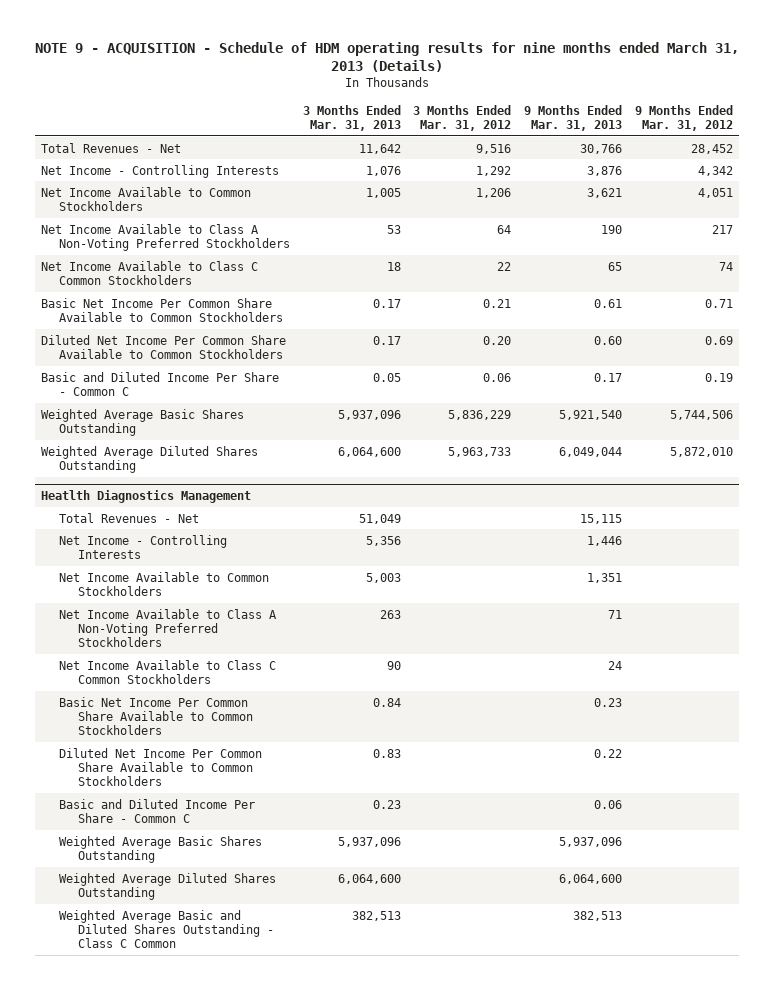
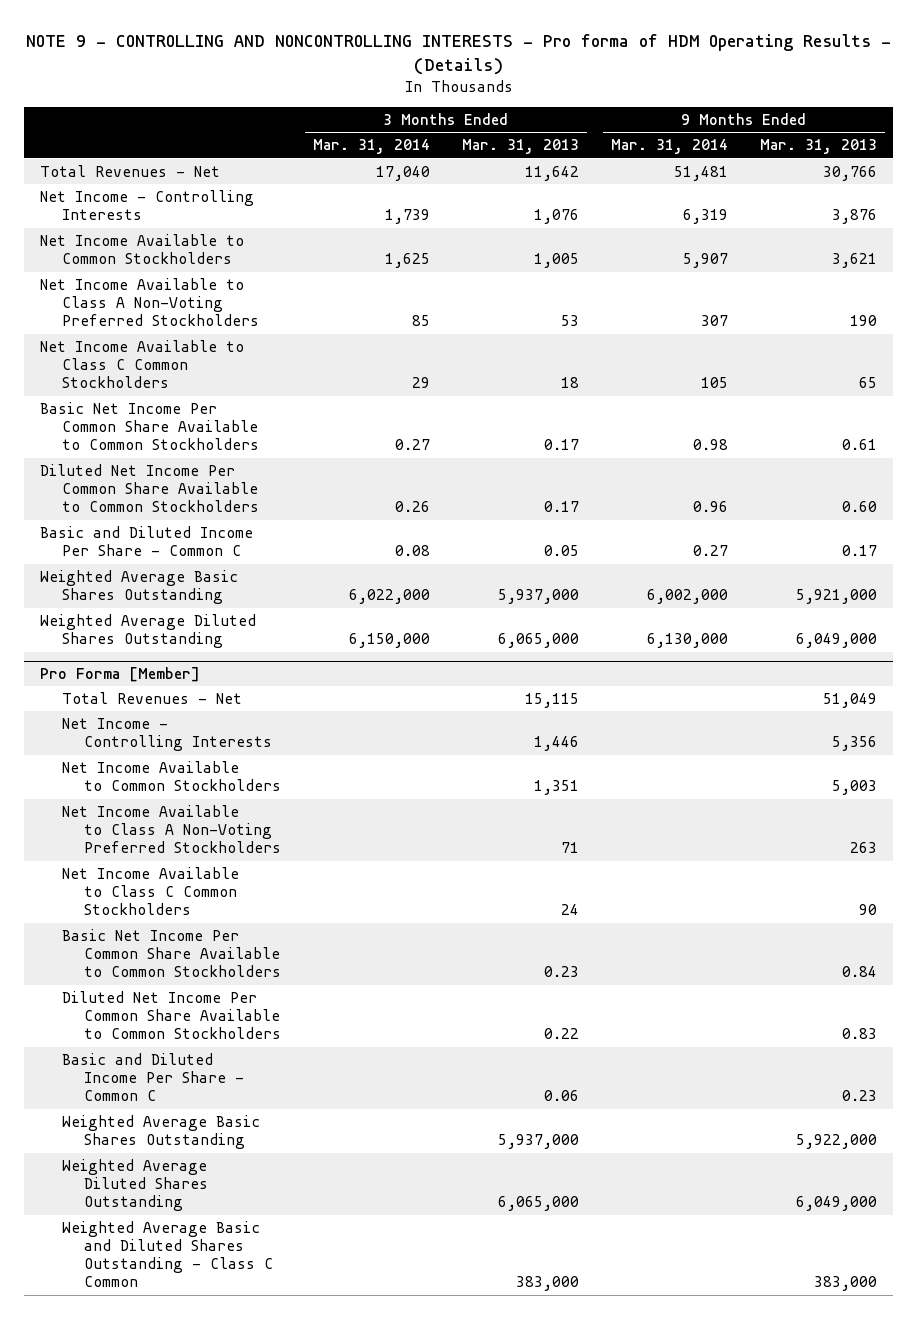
[34,41,739,73] NOTE 9 - ACQUISITION - Schedule of HDM operating results for nine months ended March 31, 2013 (Details) -> [25,34,891,76] NOTE 9 - CONTROLLING AND NONCONTROLLING INTERESTS - Pro forma of HDM Operating Results - (Details)
[413,104,512,131] 3 Months Ended Mar. 31, 2012 -> none
[634,104,733,131] 9 Months Ended Mar. 31, 2012 -> none
none -> [312,139,430,155] Mar. 31, 2014
none -> [611,139,729,155] Mar. 31, 2014
[40,489,251,503] Heatlth Diagnostics Management -> none
[337,409,401,420] 5,937,096 -> [498,589,580,605] 5,937,000
[558,409,622,420] 5,921,540 -> [796,589,878,605] 5,921,000
[337,446,401,457] 6,064,600 -> [498,633,580,649] 6,065,000
[558,446,622,457] 6,049,044 -> [796,633,878,649] 6,049,000
none -> [39,667,200,683] Pro Forma [Member]
[358,513,401,524] 51,049 -> [525,692,580,708] 15,115
[579,513,622,524] 15,115 -> [823,692,878,708] 51,049
[365,535,401,546] 5,356 -> [534,736,580,752] 1,446
[586,535,622,546] 1,446 -> [832,736,878,752] 5,356
[365,572,401,583] 5,003 -> [534,780,580,796] 1,351
[586,572,622,583] 1,351 -> [832,780,878,796] 5,003
[379,609,401,619] 263 -> [561,842,580,854] 71
[607,609,622,619] 71 -> [850,842,878,854] 263
[386,660,401,670] 90 -> [561,904,580,916] 24
[607,660,622,670] 24 -> [859,904,878,916] 90
[372,697,401,707] 0.84 -> [544,966,580,978] 0.23
[593,697,622,707] 0.23 -> [842,966,878,978] 0.84
[372,748,401,758] 0.83 -> [544,1028,580,1040] 0.22
[593,748,622,758] 0.22 -> [842,1028,878,1040] 0.83
[372,799,401,809] 0.23 -> [544,1090,580,1102] 0.06
[593,799,622,809] 0.06 -> [842,1090,878,1102] 0.23
[337,836,401,847] 5,937,096 -> [498,1134,580,1150] 5,937,000
[558,836,622,847] 5,937,096 -> [796,1134,878,1150] 5,922,000
[337,873,401,884] 6,064,600 -> [498,1196,580,1212] 6,065,000
[558,873,622,884] 6,064,600 -> [796,1196,878,1212] 6,049,000
[351,910,401,921] 382,513 -> [516,1276,580,1292] 383,000
[572,910,622,921] 382,513 -> [814,1276,878,1292] 383,000

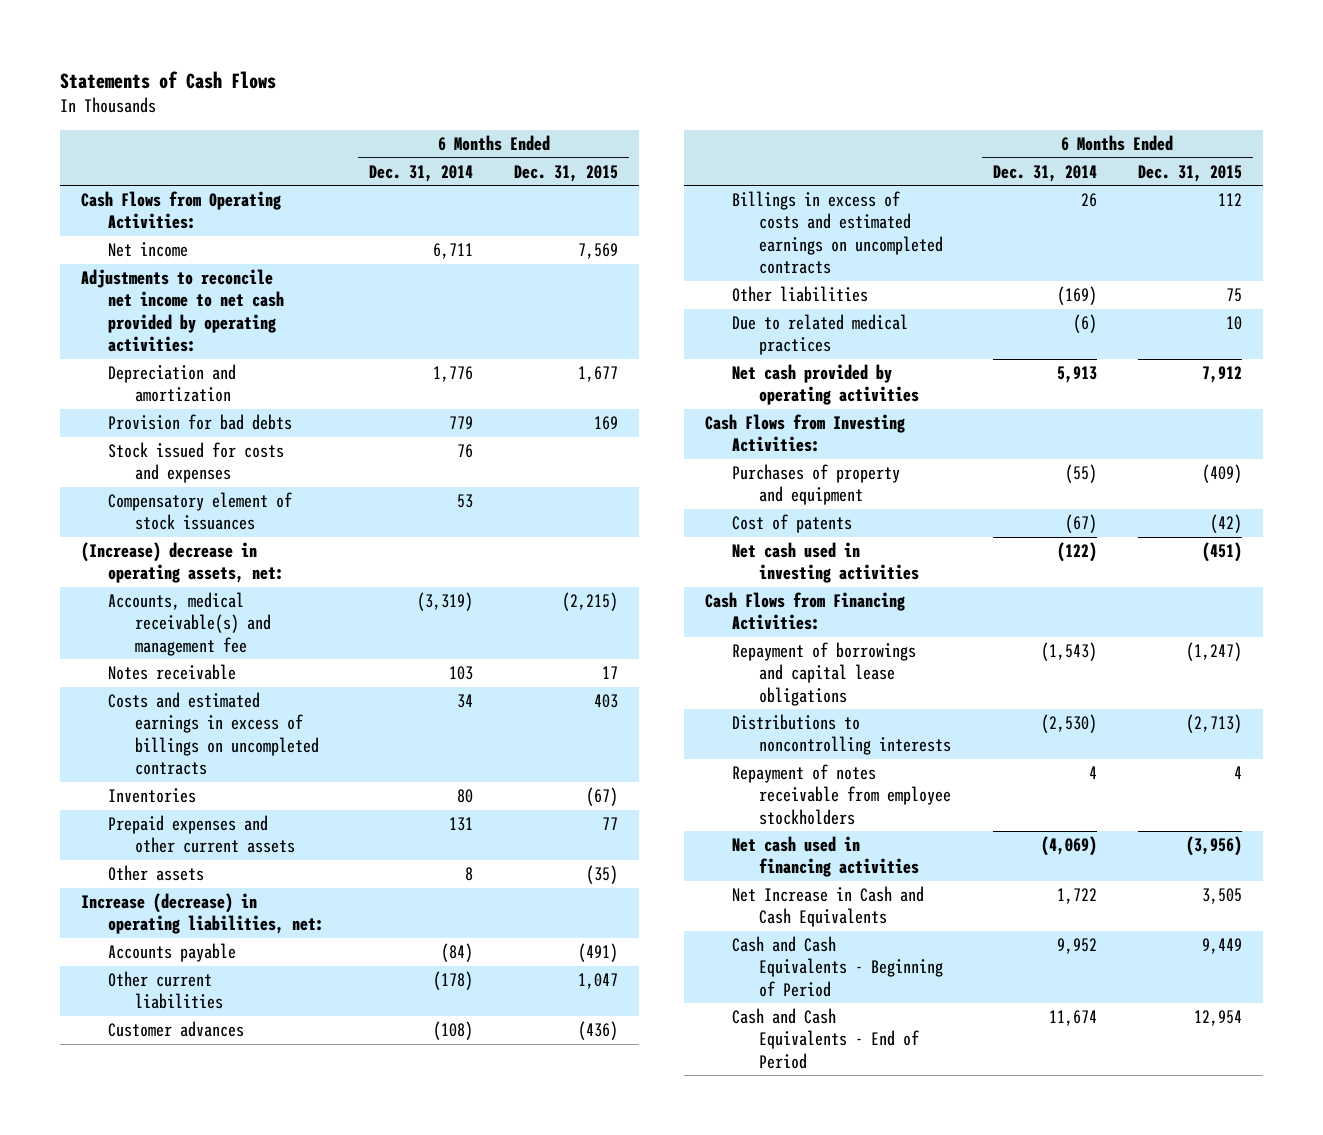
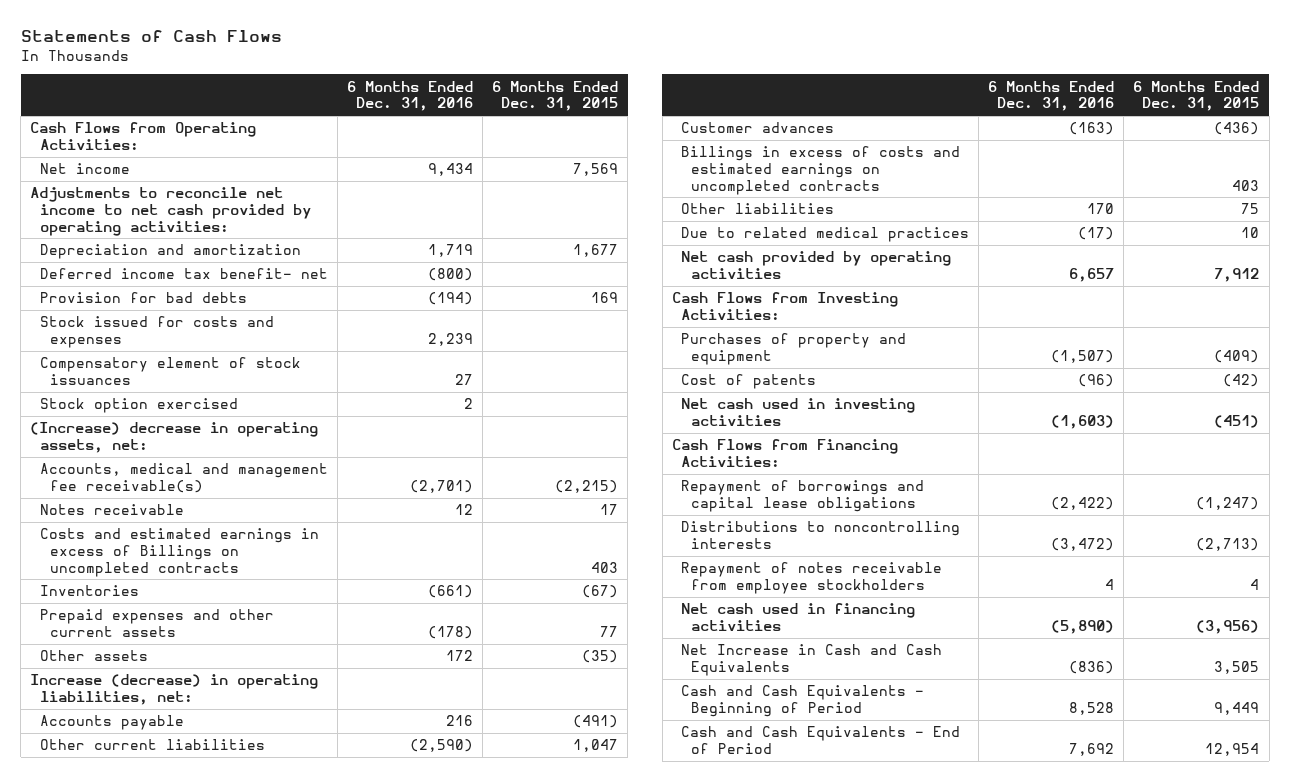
[368,164,473,182] Dec. 31, 2014 -> none
none -> [346,80,473,112] 6 Months Ended Dec. 31, 2016
none -> [39,268,328,280] Deferred income tax benefit- net
none -> [39,398,238,414] Stock option exercised
[108,592,272,656] Accounts, medical receivable(s) and management fee -> [39,463,328,493] Accounts, medical and management fee receivable(s)
[108,692,320,775] Costs and estimated earnings in excess of billings on uncompleted contracts -> [39,528,319,577] Costs and estimated earnings in excess of Billings on uncompleted contracts
[1218,193,1243,207] 112 -> [1232,179,1260,191] 403

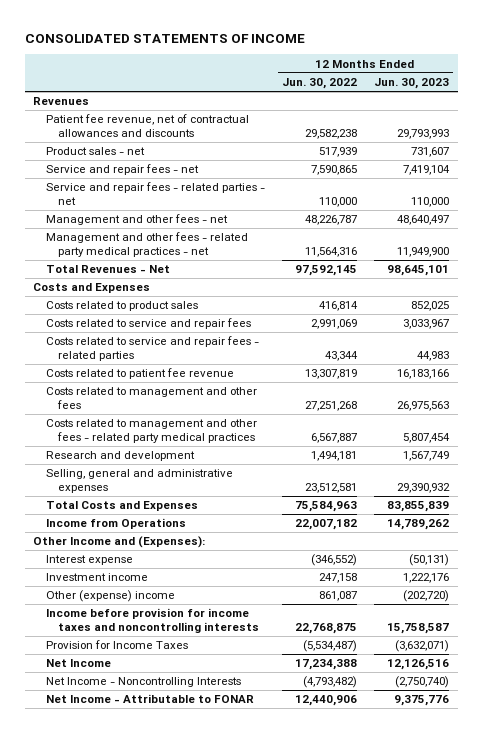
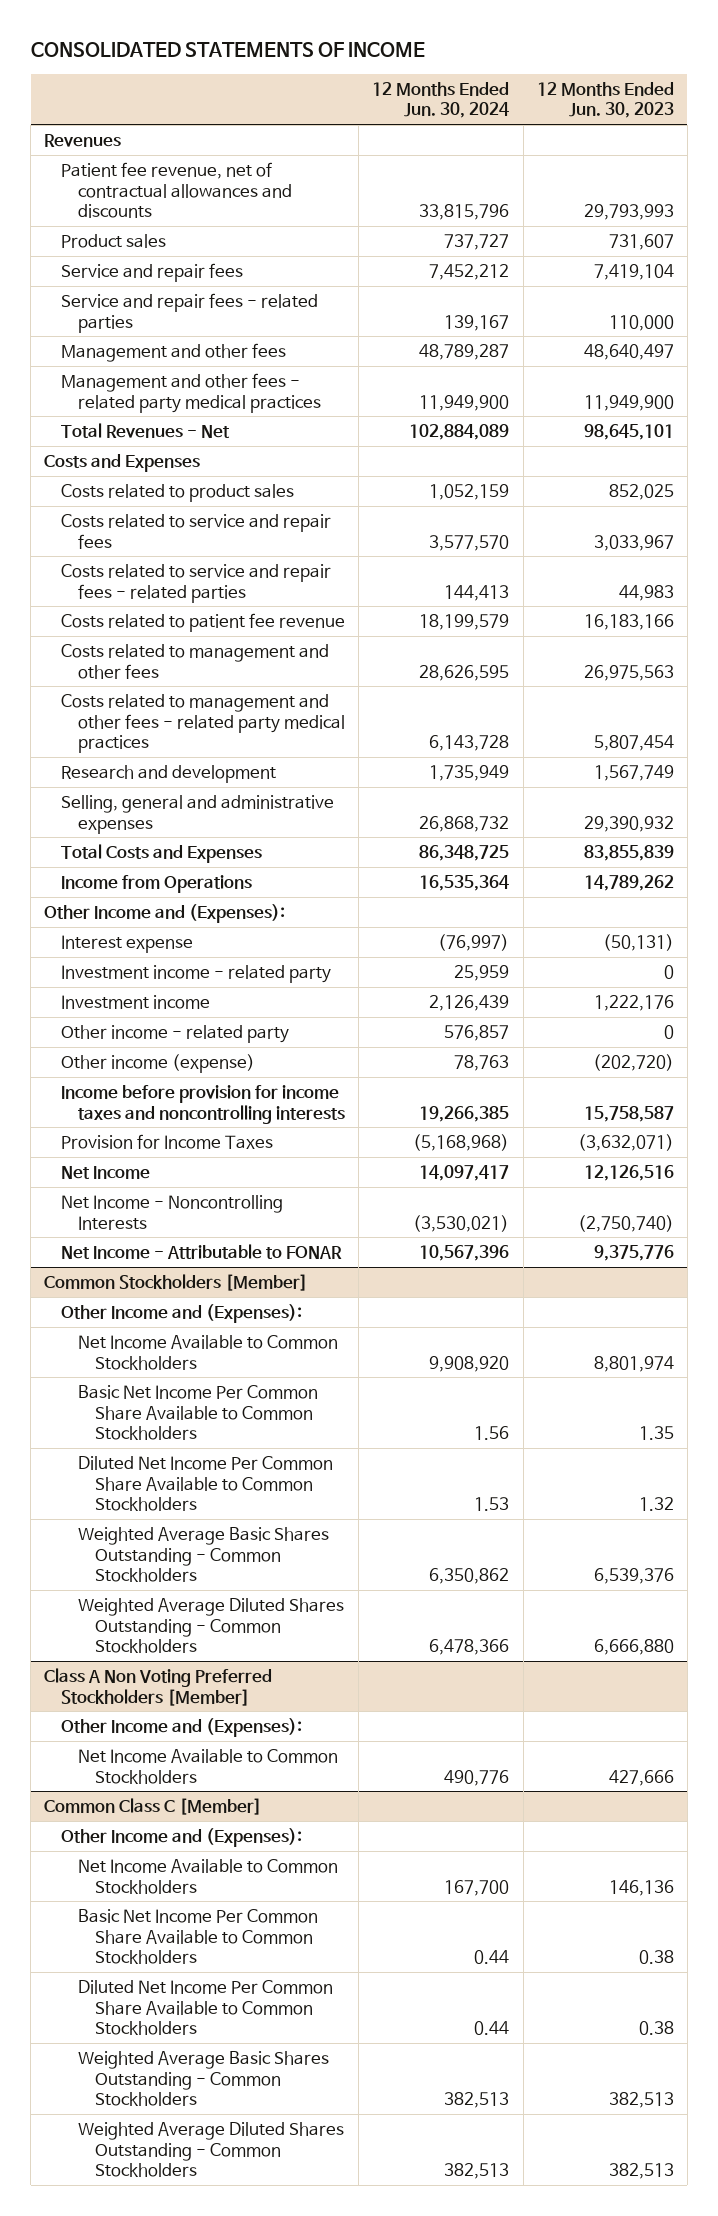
[281,77,357,89] Jun. 30, 2022 -> none
none -> [372,81,510,119] 12 Months Ended Jun. 30, 2024
[45,147,145,156] Product sales - net -> [61,233,167,248] Product sales
[45,164,199,176] Service and repair fees - net -> [61,262,244,282] Service and repair fees
[45,182,265,205] Service and repair fees - related parties - net -> [61,292,319,333] Service and repair fees - related parties
[45,214,228,226] Management and other fees - net -> [61,342,287,362] Management and other fees
[45,232,248,257] Management and other fees - related party medical practices - net -> [61,372,322,413] Management and other fees - related party medical practices
none -> [61,964,332,983] Investment income - related party
none -> [61,1024,290,1043] Other income - related party
[45,590,175,603] Other (expense) income -> [61,1053,256,1073] Other income (expense)
none -> [44,1273,309,1291] Common Stockholders [Member]
none -> [61,1303,303,1323] Other Income and (Expenses):
none -> [78,1334,339,1370] Net Income Available to Common Stockholders
none -> [78,1384,319,1441] Basic Net Income Per Common Share Available to Common Stockholders
none -> [78,1455,334,1512] Diluted Net Income Per Common Share Available to Common Stockholders
none -> [78,1526,330,1583] Weighted Average Basic Shares Outstanding - Common Stockholders
none -> [78,1597,345,1654] Weighted Average Diluted Shares Outstanding - Common Stockholders
none -> [44,1667,273,1706] Class A Non Voting Preferred Stockholders [Member]
none -> [61,1717,303,1737] Other Income and (Expenses):
none -> [78,1748,339,1784] Net Income Available to Common Stockholders
none -> [44,1797,263,1815] Common Class C [Member]
none -> [61,1827,303,1847] Other Income and (Expenses):
none -> [78,1858,339,1894] Net Income Available to Common Stockholders
none -> [78,1908,319,1965] Basic Net Income Per Common Share Available to Common Stockholders
none -> [78,1979,334,2036] Diluted Net Income Per Common Share Available to Common Stockholders
none -> [78,2050,330,2107] Weighted Average Basic Shares Outstanding - Common Stockholders
none -> [78,2121,345,2178] Weighted Average Diluted Shares Outstanding - Common Stockholders

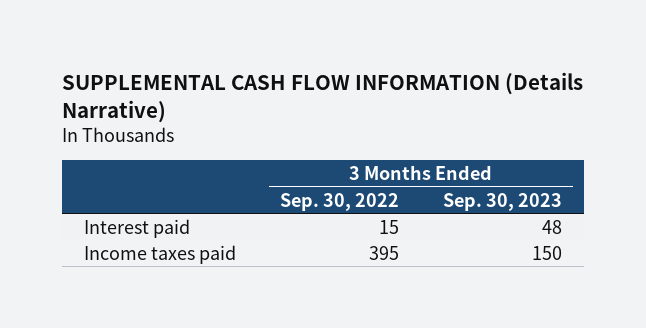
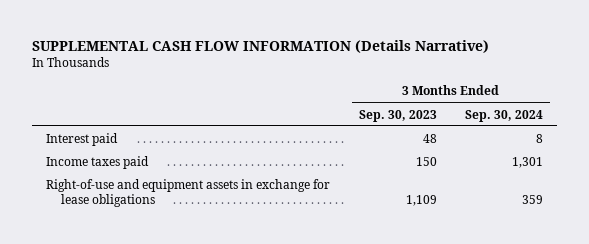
[279,192,399,211] Sep. 30, 2022 -> none
none -> [464,109,543,122] Sep. 30, 2024
none -> [46,179,331,208] Right-of-use and equipment assets in exchange for lease obligations

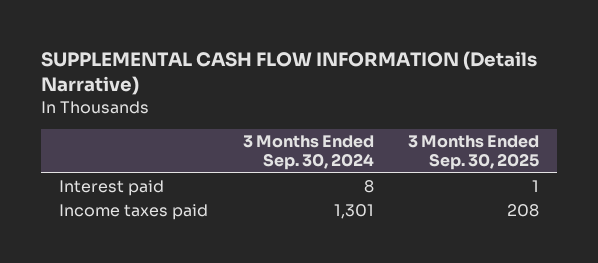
[358,109,437,122] Sep. 30, 2023 -> none
none -> [408,134,540,171] 3 Months Ended Sep. 30, 2025
[46,179,331,208] Right-of-use and equipment assets in exchange for lease obligations -> none

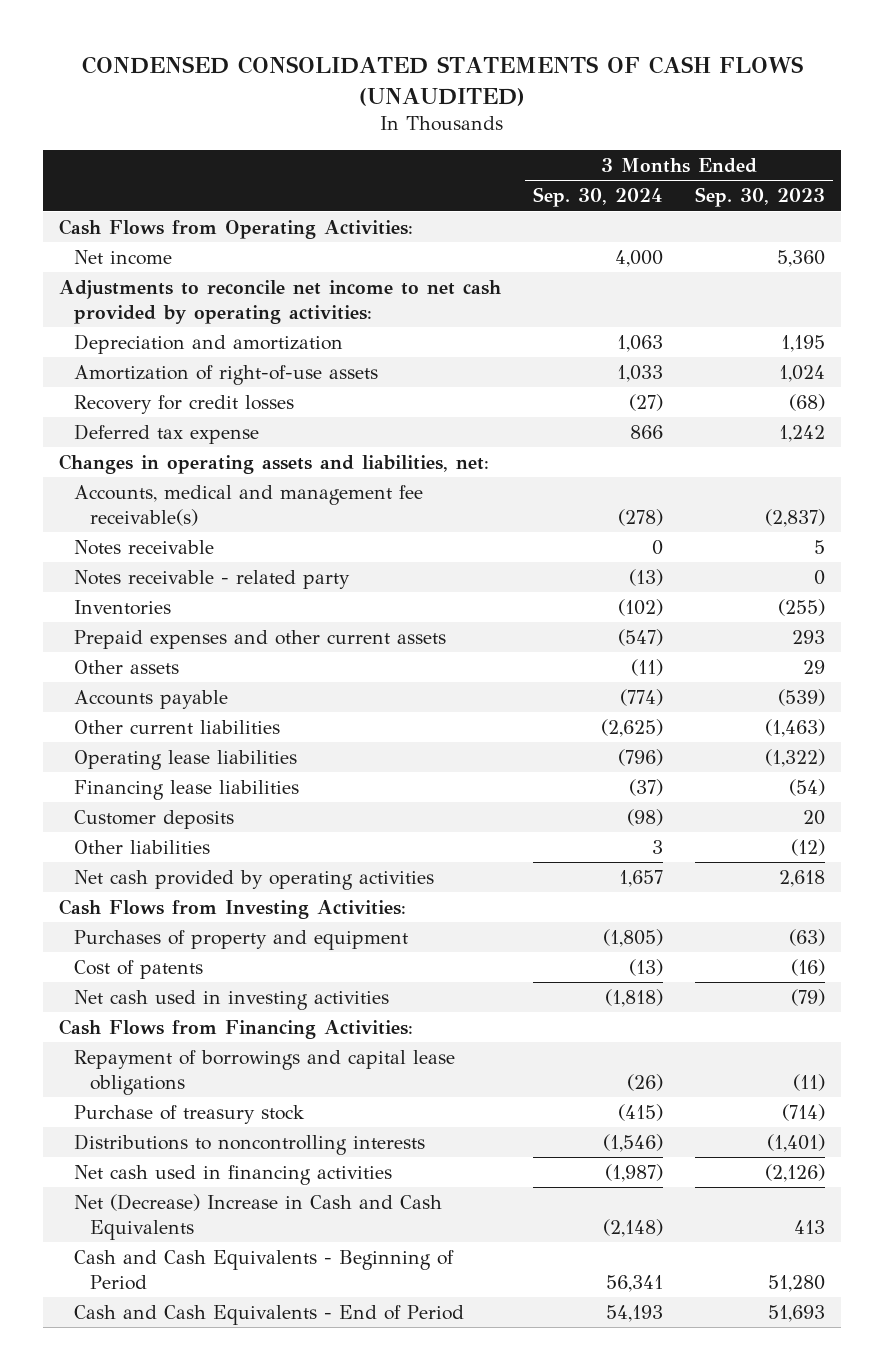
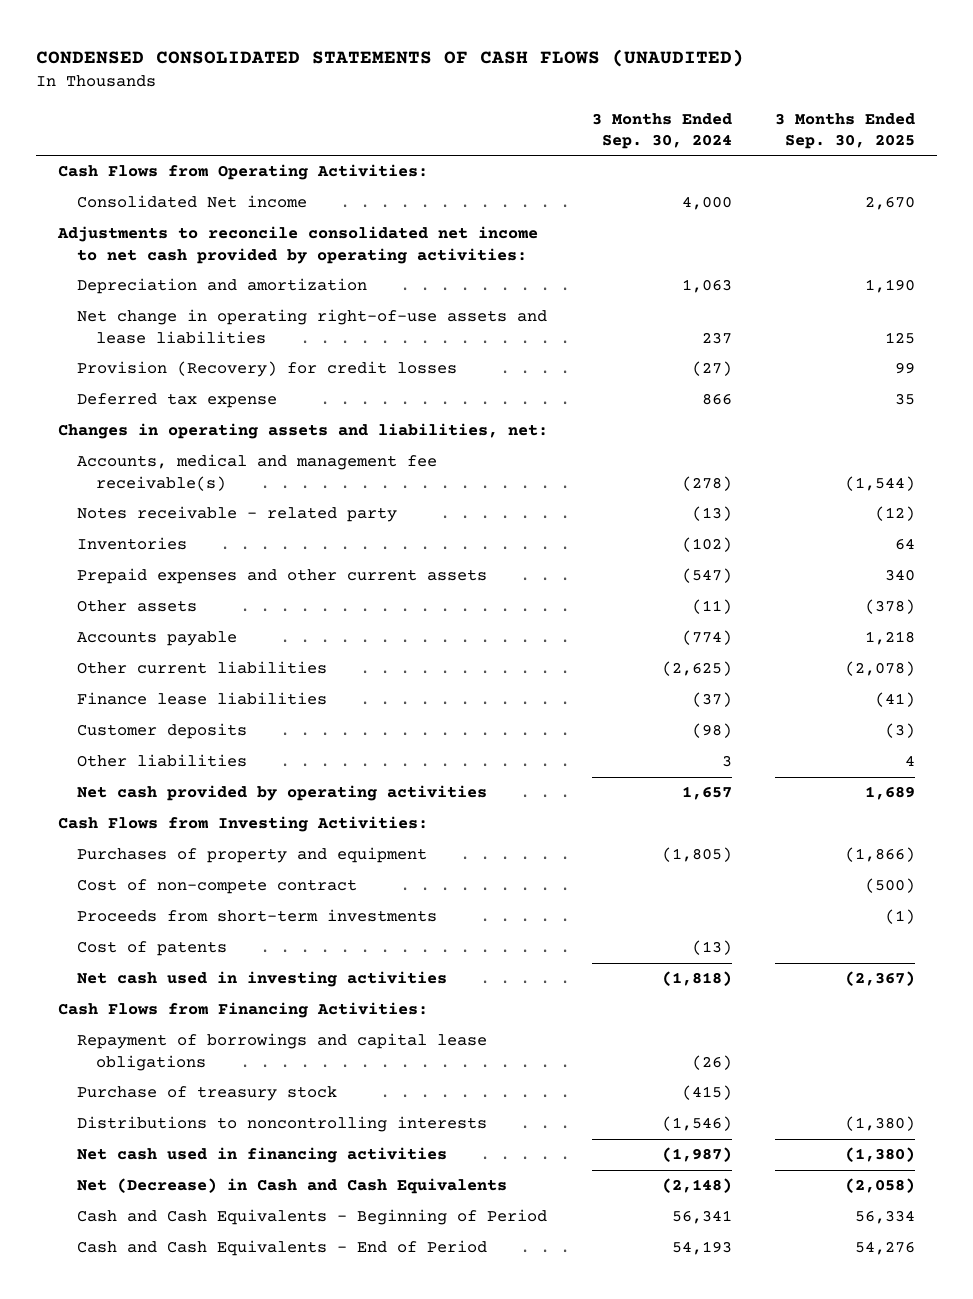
[694,187,825,208] Sep. 30, 2023 -> none
none -> [775,112,916,149] 3 Months Ended Sep. 30, 2025
[74,249,173,265] Net income -> [77,195,308,209] Consolidated Net income
[58,279,501,324] Adjustments to reconcile net income to net cash provided by operating activities: -> [57,226,539,264] Adjustments to reconcile consolidated net income to net cash provided by operating activities:
[74,364,379,385] Amortization of right-of-use assets -> none
none -> [77,309,548,344] Net change in operating right-of-use assets and lease liabilities
[74,394,295,414] Recovery for credit losses -> [77,361,458,378] Provision (Recovery) for credit losses
[74,539,215,555] Notes receivable -> none
[74,749,298,770] Operating lease liabilities -> none
[74,779,300,800] Financing lease liabilities -> [77,692,328,706] Finance lease liabilities
none -> [77,879,358,895] Cost of non-compete contract
none -> [77,909,438,923] Proceeds from short-term investments
[74,1193,443,1240] Net (Decrease) Increase in Cash and Cash Equivalents -> [77,1178,508,1195] Net (Decrease) in Cash and Cash Equivalents

